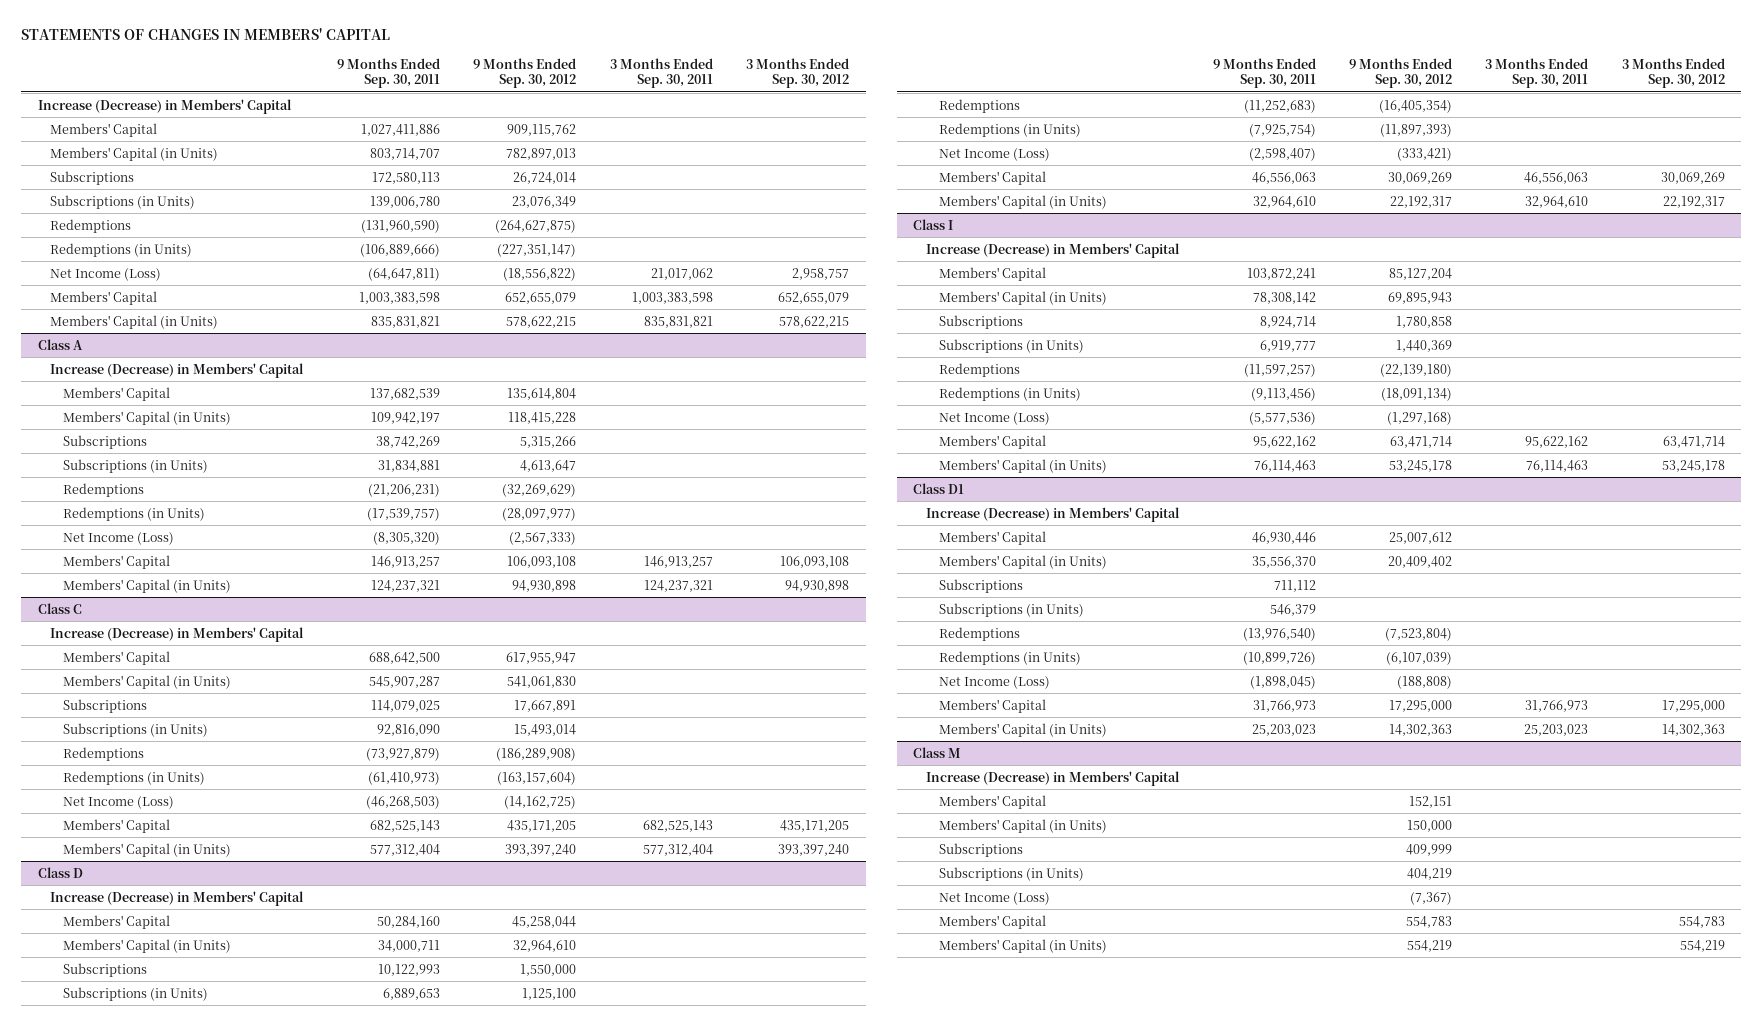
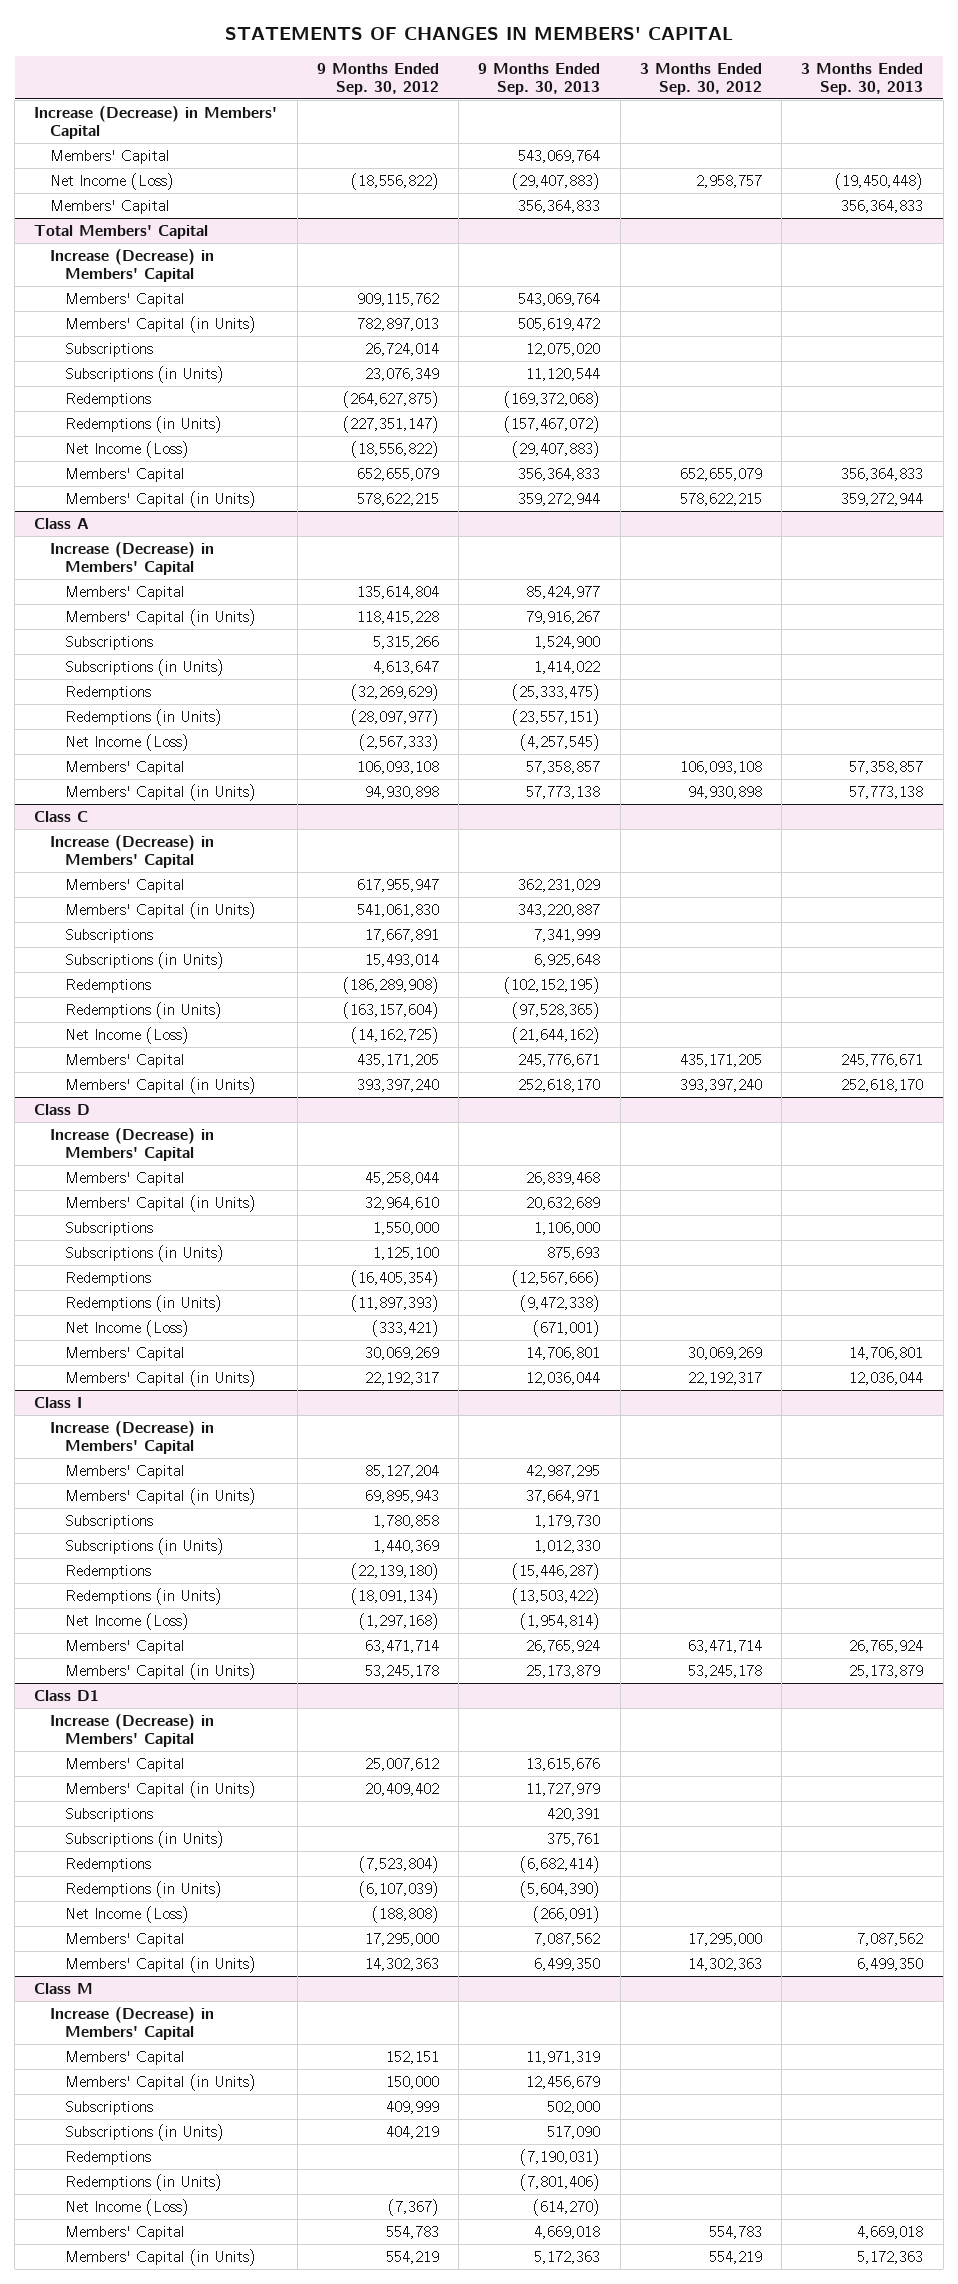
[336,57,440,89] 9 Months Ended Sep. 30, 2011 -> none
[609,57,713,89] 3 Months Ended Sep. 30, 2011 -> none
none -> [478,62,601,96] 9 Months Ended Sep. 30, 2013
none -> [801,62,924,96] 3 Months Ended Sep. 30, 2013
none -> [49,149,170,164] Members' Capital
[50,267,162,281] Net Income (Loss) -> [49,172,174,190] Net Income (Loss)
none -> [49,199,170,214] Members' Capital
none -> [34,224,209,239] Total Members' Capital
none -> [49,248,214,283] Increase (Decrease) in Members' Capital
none -> [65,440,190,458] Net Income (Loss)
none -> [65,2150,152,2165] Redemptions
none -> [65,2173,223,2191] Redemptions (in Units)

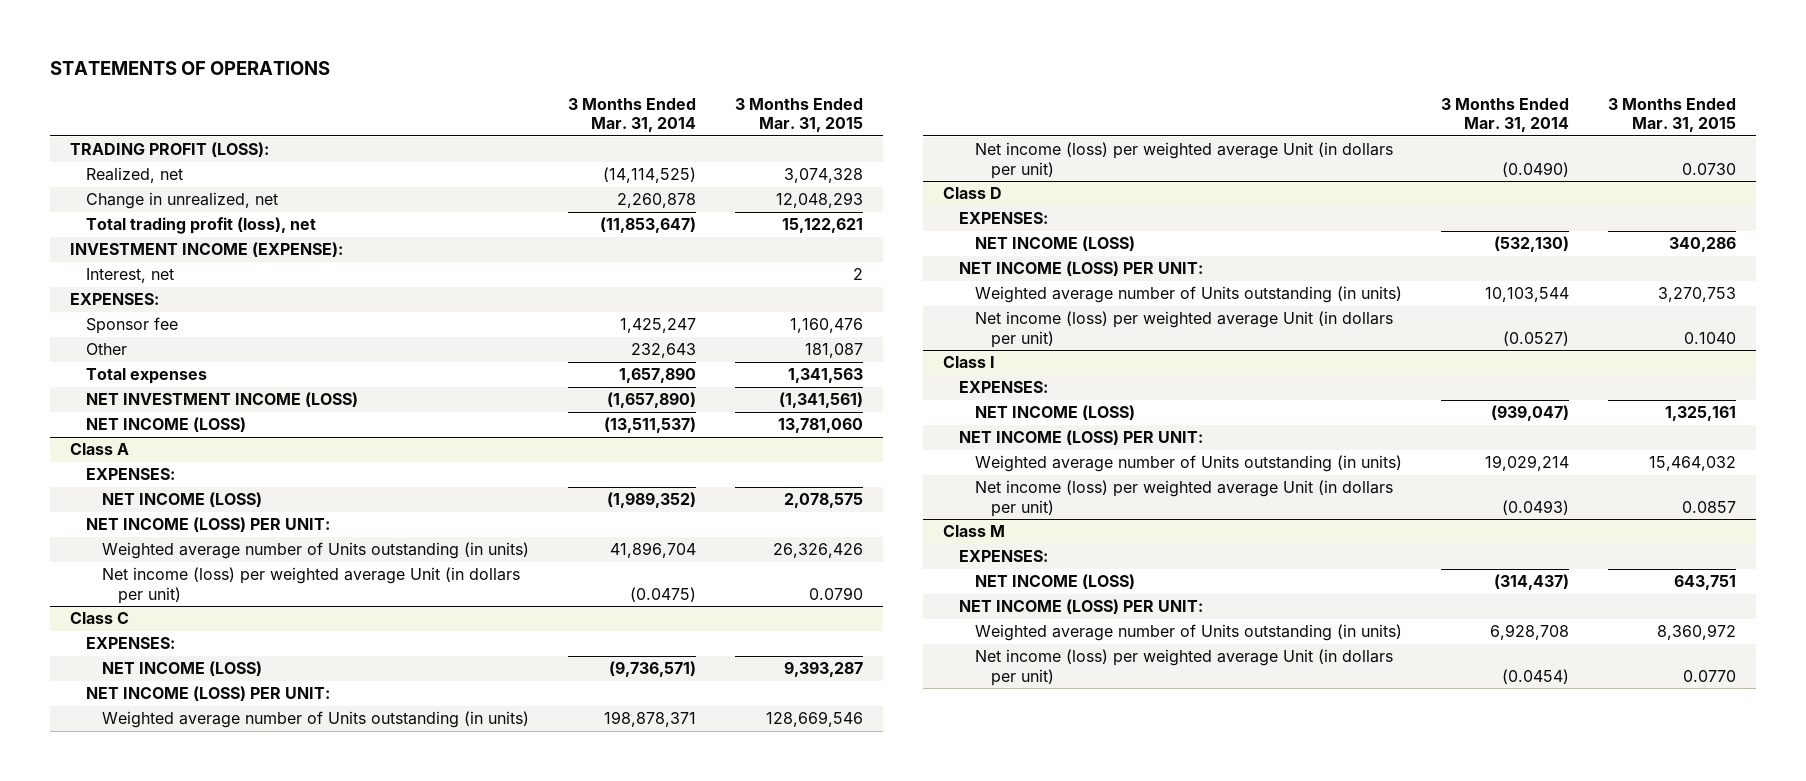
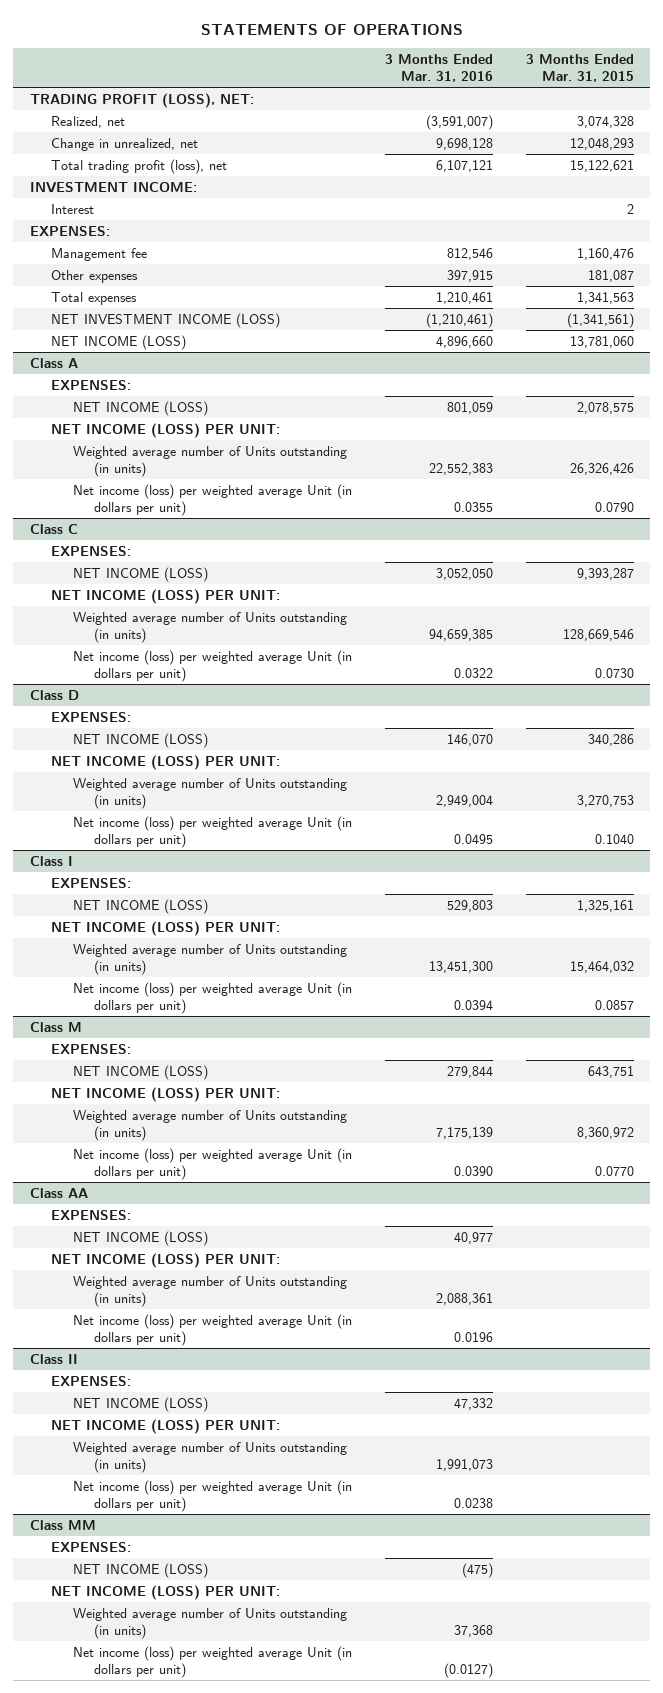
[568,97,697,133] 3 Months Ended Mar. 31, 2014 -> none
none -> [384,53,493,83] 3 Months Ended Mar. 31, 2016
[69,142,269,158] TRADING PROFIT (LOSS): -> [29,92,254,108] TRADING PROFIT (LOSS), NET:
[69,242,343,258] INVESTMENT INCOME (EXPENSE): -> [29,181,197,193] INVESTMENT INCOME:
[85,268,174,284] Interest, net -> [51,203,95,214] Interest
[85,317,178,335] Sponsor fee -> [51,247,148,261] Management fee
[85,343,127,356] Other -> [51,269,139,283] Other expenses
none -> [29,1187,88,1198] Class AA
none -> [51,1208,132,1220] EXPENSES:
none -> [72,1230,208,1246] NET INCOME (LOSS)
none -> [51,1252,281,1268] NET INCOME (LOSS) PER UNIT:
none -> [72,1275,347,1308] Weighted average number of Units outstanding (in units)
none -> [72,1313,352,1347] Net income (loss) per weighted average Unit (in dollars per unit)
none -> [29,1353,78,1364] Class II
none -> [51,1374,132,1386] EXPENSES:
none -> [72,1396,208,1412] NET INCOME (LOSS)
none -> [51,1418,281,1434] NET INCOME (LOSS) PER UNIT:
none -> [72,1441,347,1474] Weighted average number of Units outstanding (in units)
none -> [72,1479,352,1513] Net income (loss) per weighted average Unit (in dollars per unit)
none -> [29,1519,96,1530] Class MM
none -> [51,1540,132,1552] EXPENSES:
none -> [72,1562,208,1578] NET INCOME (LOSS)
none -> [51,1584,281,1600] NET INCOME (LOSS) PER UNIT:
none -> [72,1607,347,1640] Weighted average number of Units outstanding (in units)
none -> [72,1645,352,1679] Net income (loss) per weighted average Unit (in dollars per unit)

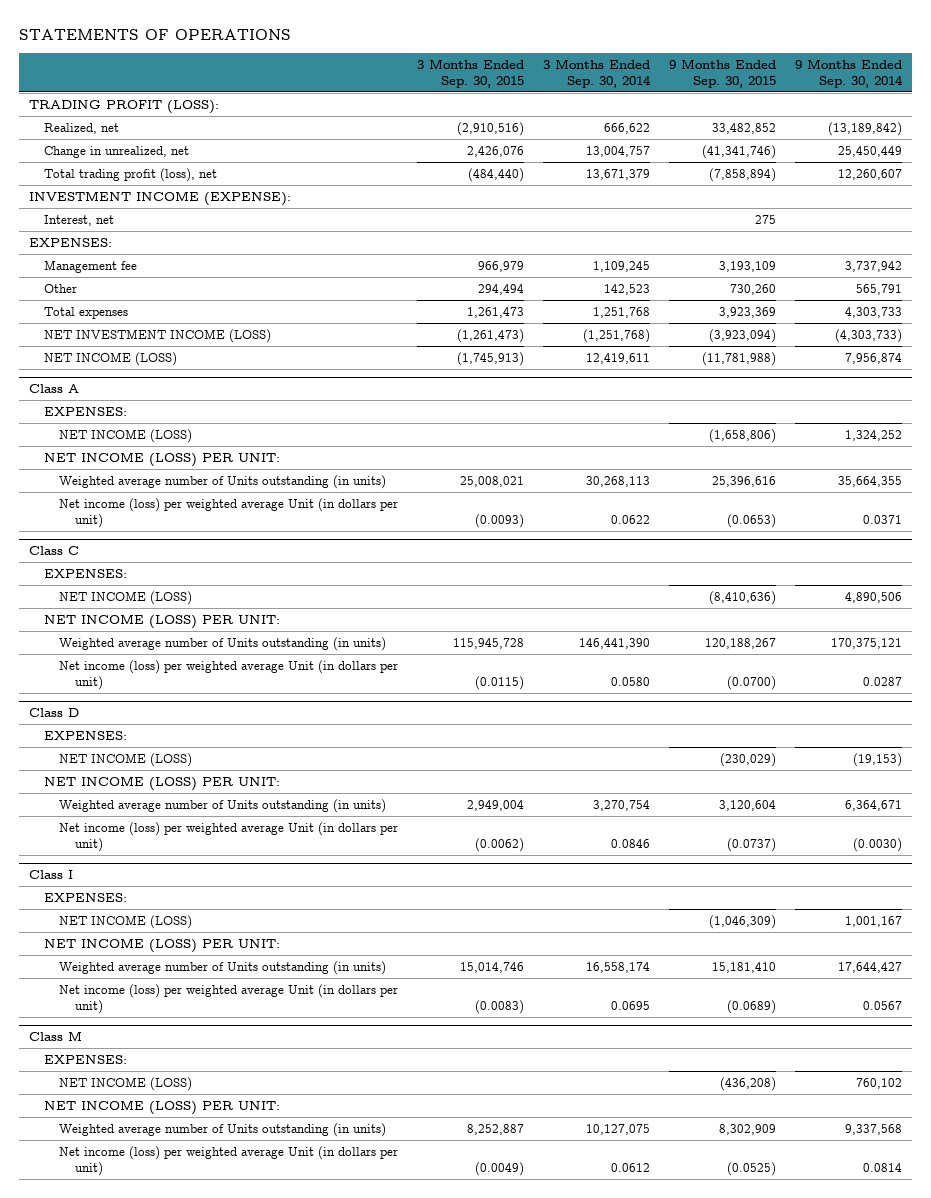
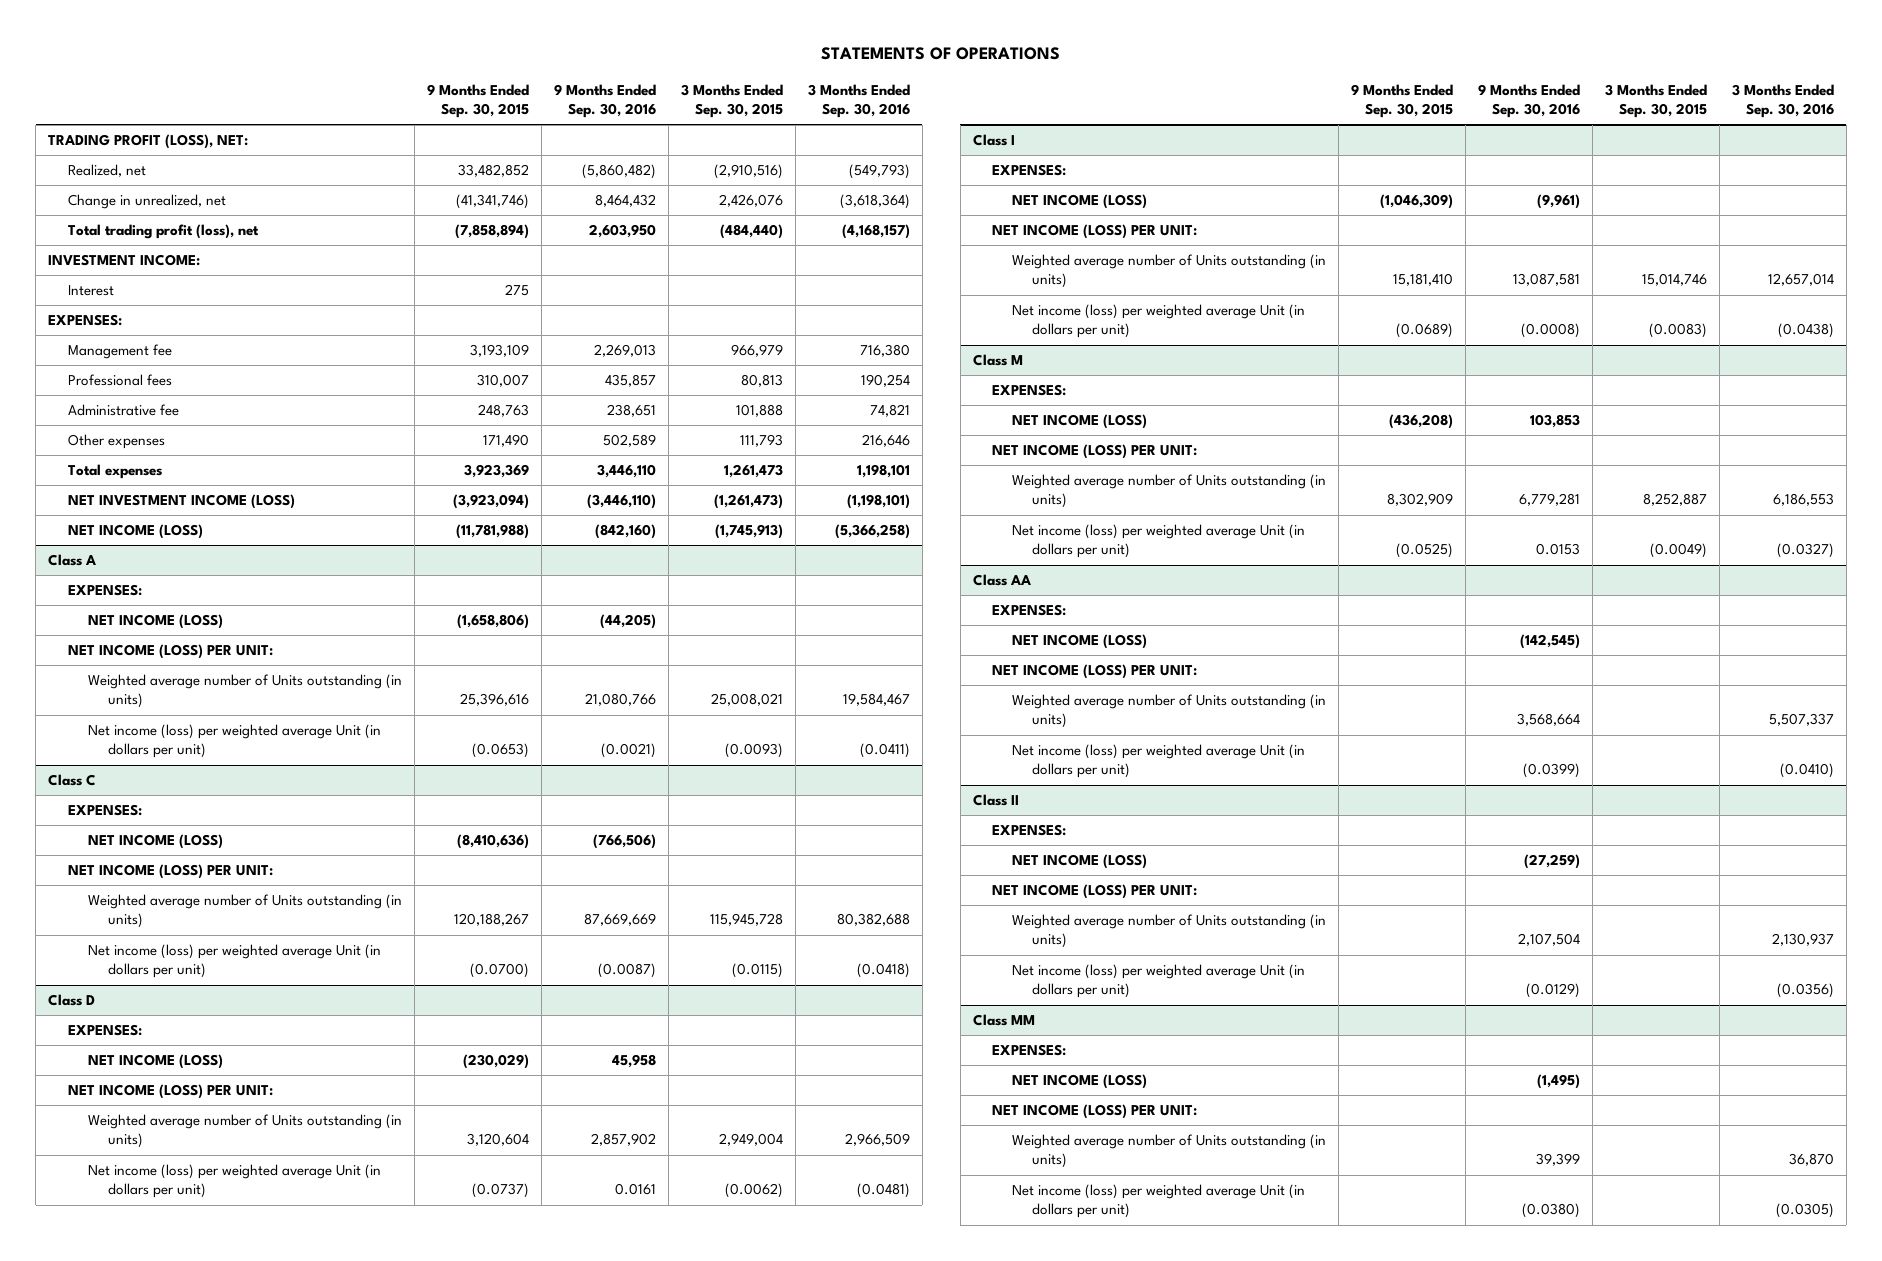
[543,58,652,88] 3 Months Ended Sep. 30, 2014 -> none
[795,58,904,88] 9 Months Ended Sep. 30, 2014 -> none
none -> [553,83,656,119] 9 Months Ended Sep. 30, 2016
none -> [807,83,910,119] 3 Months Ended Sep. 30, 2016
[28,99,219,114] TRADING PROFIT (LOSS): -> [48,134,249,150] TRADING PROFIT (LOSS), NET:
[28,190,291,206] INVESTMENT INCOME (EXPENSE): -> [48,254,201,267] INVESTMENT INCOME:
[43,214,114,226] Interest, net -> [68,285,115,297] Interest
none -> [68,374,173,387] Professional fees
none -> [68,404,180,417] Administrative fee
[43,283,77,293] Other -> [68,434,166,450] Other expenses
[478,283,525,295] 294,494 -> [739,434,783,448] 111,793
[730,283,777,295] 730,260 -> [482,434,529,448] 171,490
none -> [972,574,1031,587] Class AA
none -> [992,604,1067,617] EXPENSES:
none -> [1012,634,1148,650] NET INCOME (LOSS)
none -> [992,664,1198,680] NET INCOME (LOSS) PER UNIT:
none -> [1012,694,1327,729] Weighted average number of Units outstanding (in units)
none -> [1012,744,1306,779] Net income (loss) per weighted average Unit (in dollars per unit)
none -> [972,794,1019,807] Class II
none -> [992,824,1067,837] EXPENSES:
none -> [1012,854,1148,870] NET INCOME (LOSS)
none -> [992,884,1198,900] NET INCOME (LOSS) PER UNIT:
none -> [1012,914,1327,949] Weighted average number of Units outstanding (in units)
none -> [1012,964,1306,999] Net income (loss) per weighted average Unit (in dollars per unit)
none -> [972,1014,1035,1027] Class MM
none -> [992,1044,1067,1057] EXPENSES:
none -> [1012,1074,1148,1090] NET INCOME (LOSS)
none -> [992,1104,1198,1120] NET INCOME (LOSS) PER UNIT:
none -> [1012,1134,1327,1169] Weighted average number of Units outstanding (in units)
none -> [1012,1184,1306,1219] Net income (loss) per weighted average Unit (in dollars per unit)

